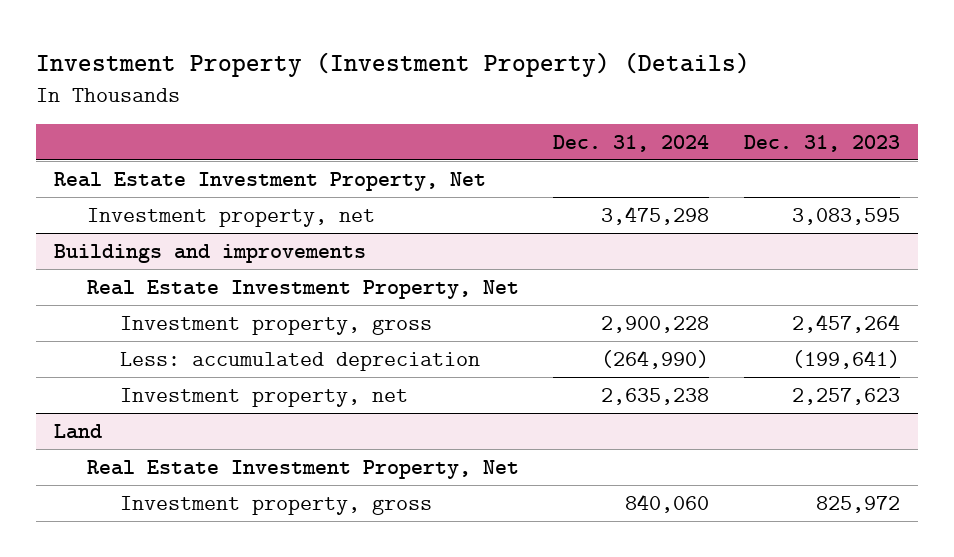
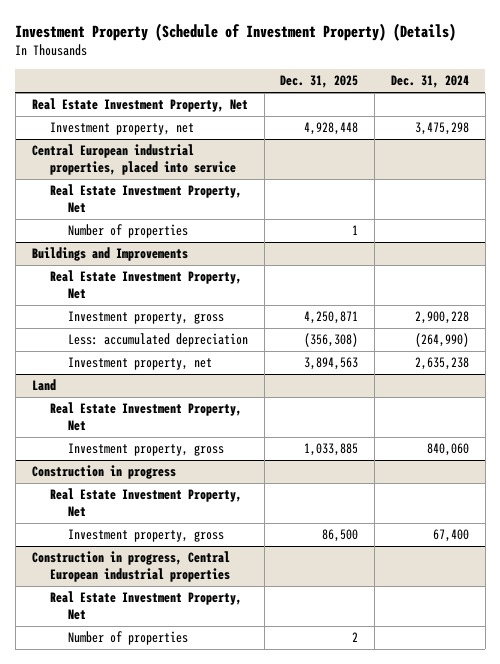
[36,52,751,78] Investment Property (Investment Property) (Details) -> [15,22,457,41] Investment Property (Schedule of Investment Property) (Details)
[744,135,901,153] Dec. 31, 2023 -> none
none -> [280,75,359,89] Dec. 31, 2025
[53,243,366,263] Buildings and improvements -> none
none -> [31,144,236,175] Central European industrial properties, placed into service
none -> [67,224,188,239] Number of properties
none -> [31,247,188,262] Buildings and Improvements
none -> [49,270,242,299] Real Estate Investment Property, Net
none -> [31,465,176,480] Construction in progress
none -> [49,488,242,517] Real Estate Investment Property, Net
none -> [67,529,224,543] Investment property, gross
none -> [31,551,230,582] Construction in progress, Central European industrial properties
none -> [49,591,242,620] Real Estate Investment Property, Net
none -> [67,631,188,646] Number of properties

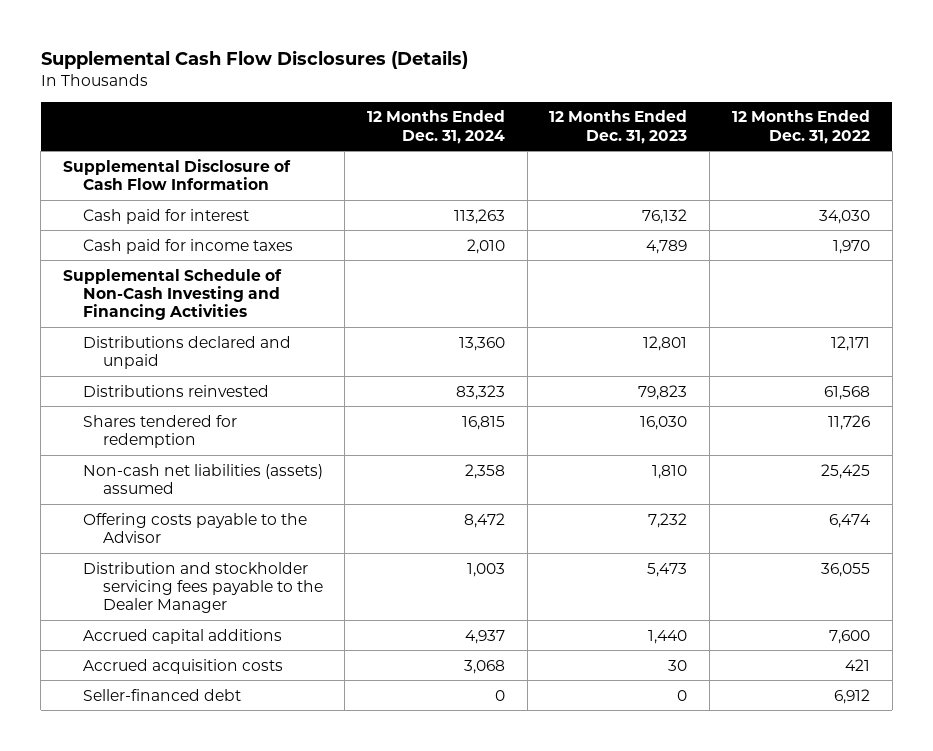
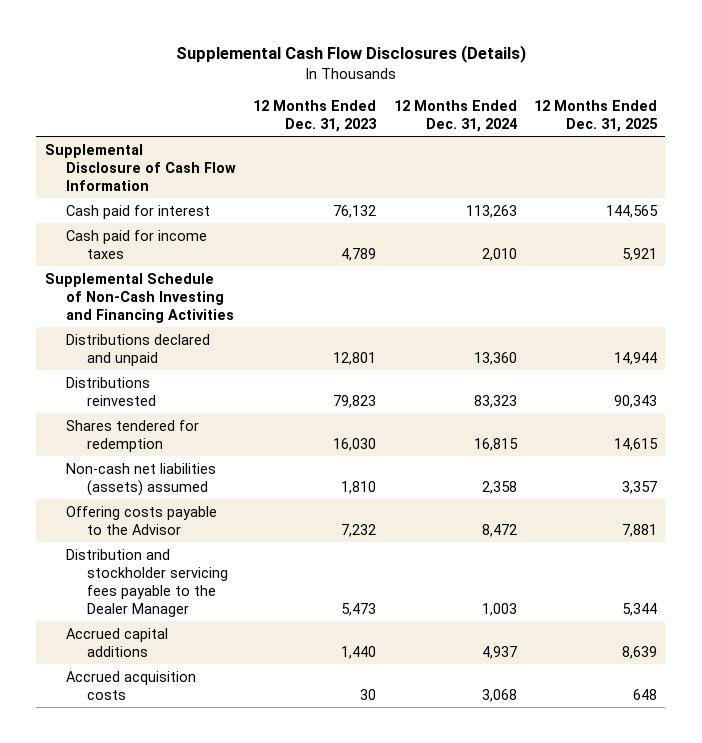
[731,110,870,144] 12 Months Ended Dec. 31, 2022 -> none
none -> [533,99,658,132] 12 Months Ended Dec. 31, 2025
[82,688,241,701] Seller-financed debt -> none

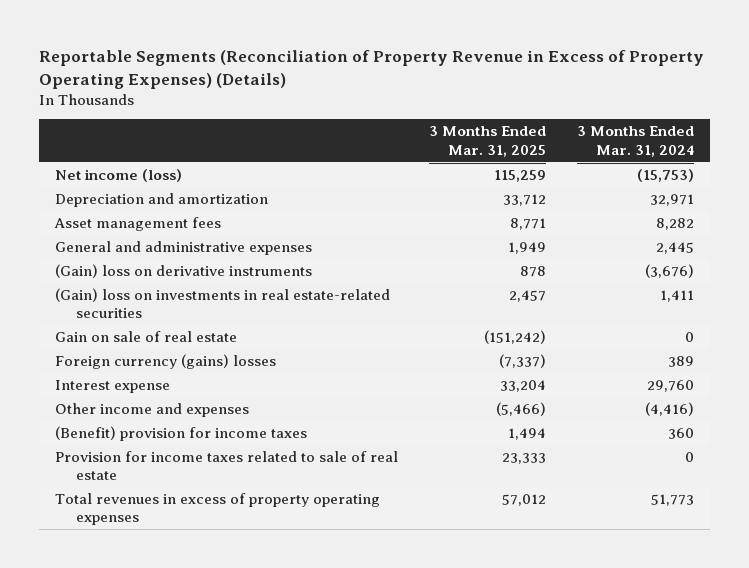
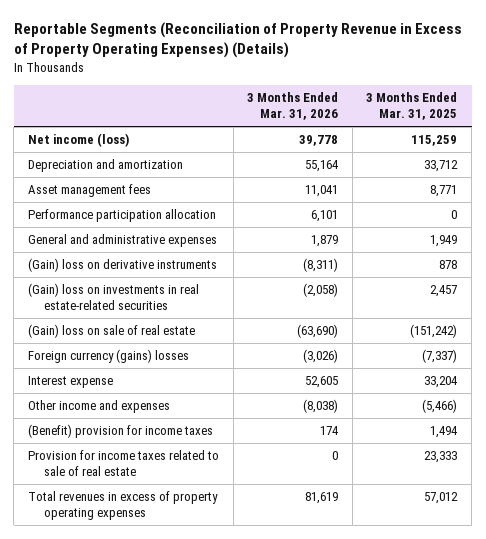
[577,126,695,157] 3 Months Ended Mar. 31, 2024 -> none
none -> [247,92,339,121] 3 Months Ended Mar. 31, 2026
none -> [28,209,217,223] Performance participation allocation
[54,330,237,342] Gain on sale of real estate -> [28,324,196,339] (Gain) loss on sale of real estate

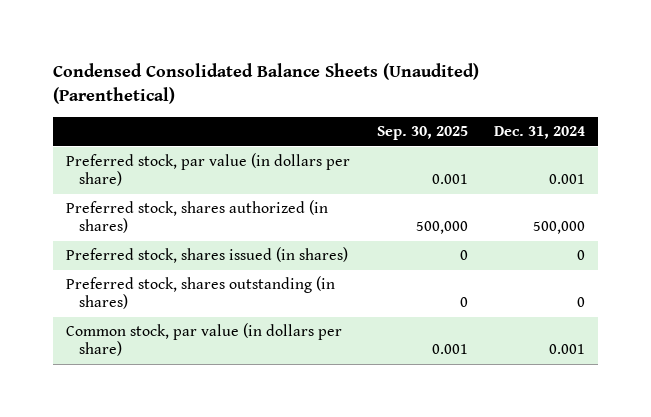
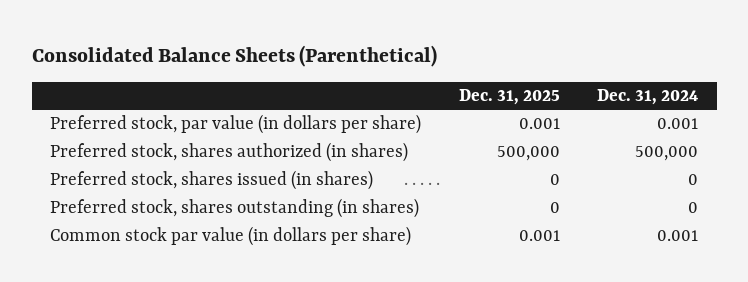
[53,63,480,105] Condensed Consolidated Balance Sheets (Unaudited) (Parenthetical) -> [31,45,437,68] Consolidated Balance Sheets (Parenthetical)
[376,125,468,140] Sep. 30, 2025 -> none
none -> [458,88,560,105] Dec. 31, 2025
[66,323,343,357] Common stock, par value (in dollars per share) -> [50,226,412,247] Common stock par value (in dollars per share)

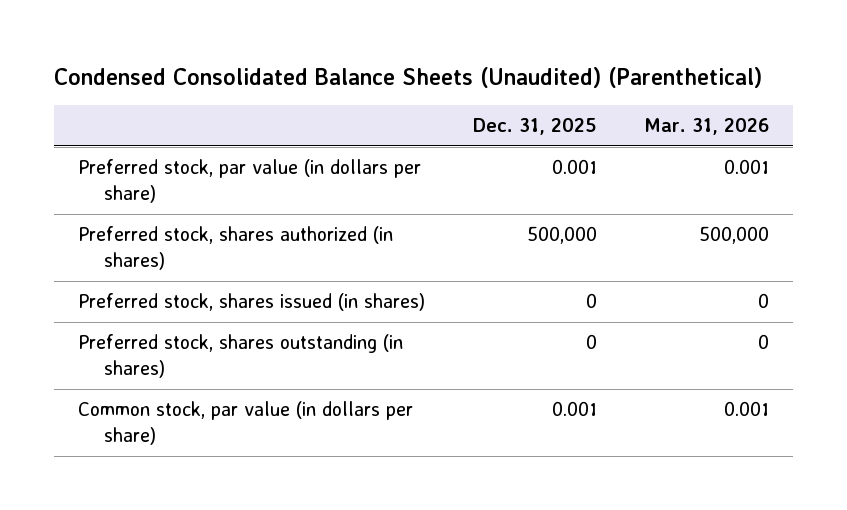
[31,45,437,68] Consolidated Balance Sheets (Parenthetical) -> [53,66,762,88] Condensed Consolidated Balance Sheets (Unaudited) (Parenthetical)
[596,88,698,105] Dec. 31, 2024 -> none
none -> [644,117,770,135] Mar. 31, 2026
[50,226,412,247] Common stock par value (in dollars per share) -> [77,401,413,446] Common stock, par value (in dollars per share)

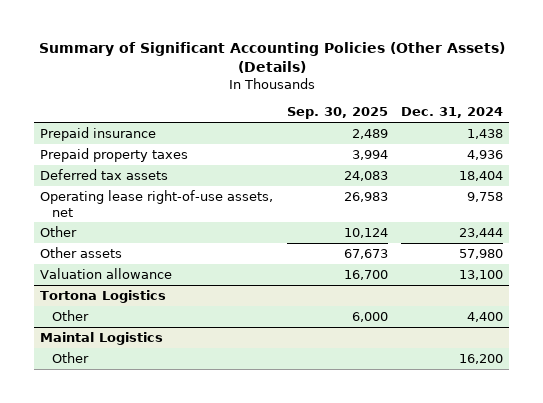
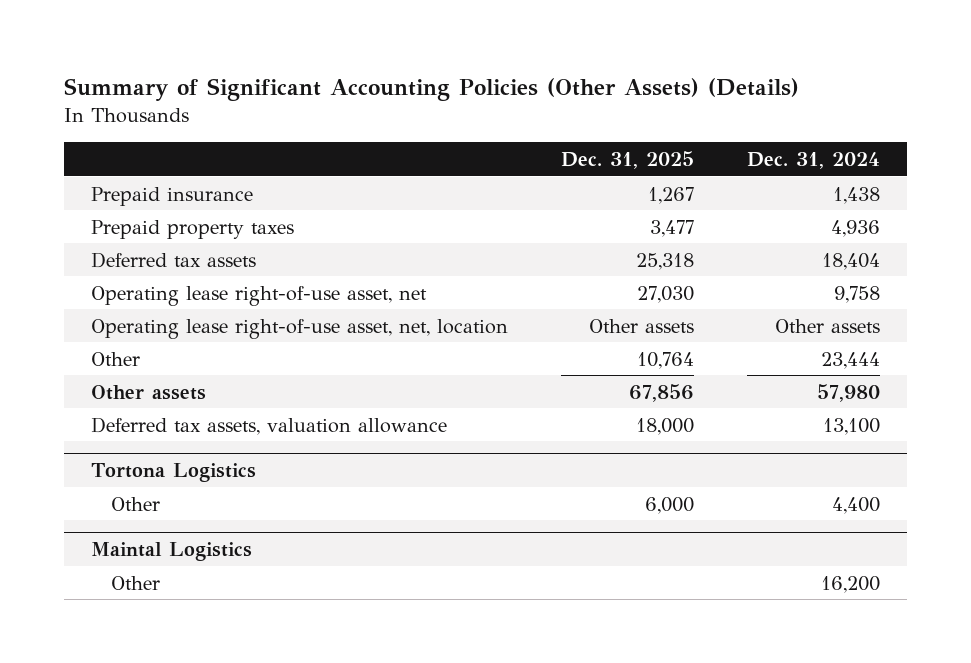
[286,107,388,120] Sep. 30, 2025 -> none
none -> [560,150,694,169] Dec. 31, 2025
[40,189,274,217] Operating lease right-of-use assets, net -> [90,285,427,306] Operating lease right-of-use asset, net
none -> [90,318,508,339] Operating lease right-of-use asset, net, location
[40,267,173,279] Valuation allowance -> [90,416,447,435] Deferred tax assets, valuation allowance

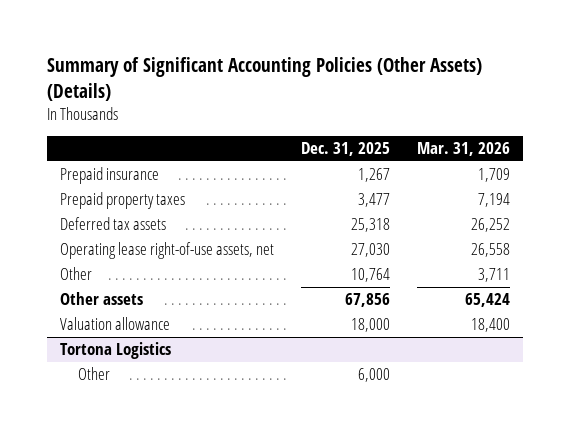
[747,151,881,169] Dec. 31, 2024 -> none
none -> [416,142,510,157] Mar. 31, 2026
[90,318,508,339] Operating lease right-of-use asset, net, location -> none
[90,285,427,306] Operating lease right-of-use asset, net -> [60,242,275,260] Operating lease right-of-use assets, net
[90,416,447,435] Deferred tax assets, valuation allowance -> [60,317,171,331] Valuation allowance
[90,542,252,562] Maintal Logistics -> none
[111,575,161,590] Other -> none

